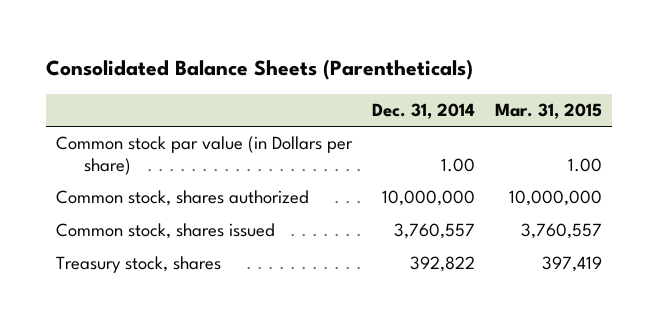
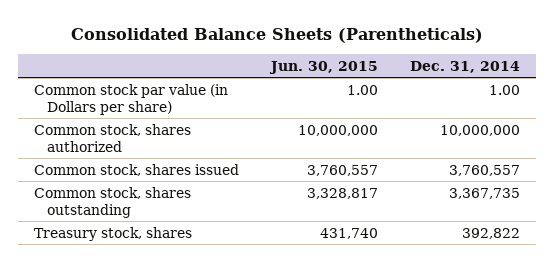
[494,102,602,119] Mar. 31, 2015 -> none
none -> [269,60,379,74] Jun. 30, 2015
none -> [34,186,192,218] Common stock, shares outstanding

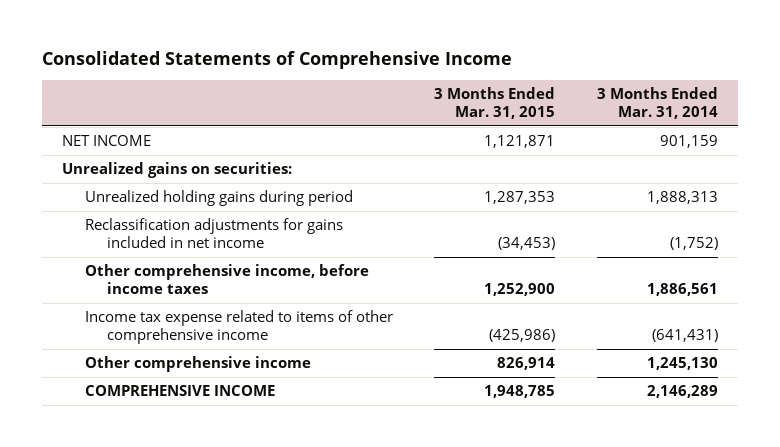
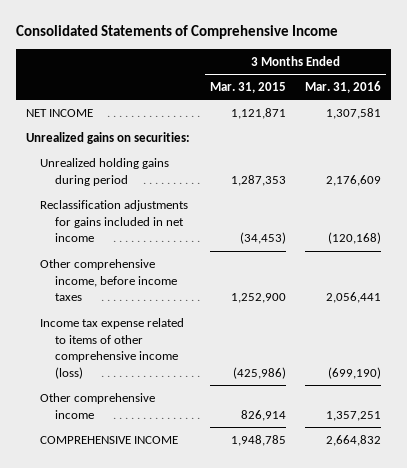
[596,87,718,120] 3 Months Ended Mar. 31, 2014 -> none
none -> [305,81,382,94] Mar. 31, 2016
[84,310,393,345] Income tax expense related to items of other comprehensive income -> [40,317,185,379] Income tax expense related to items of other comprehensive income (loss)

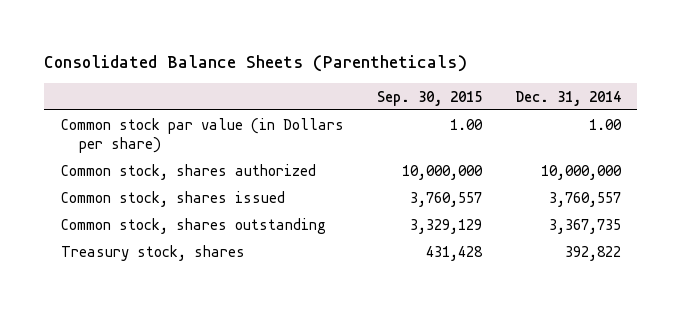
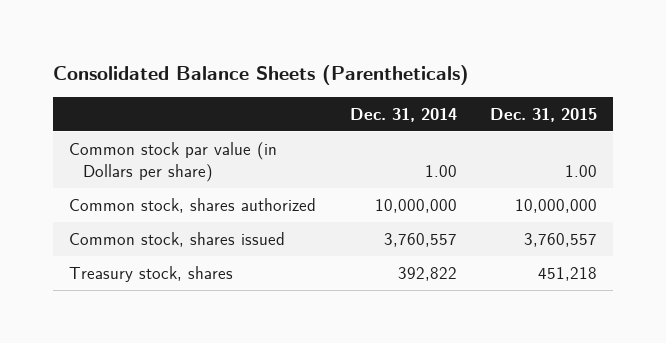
[376,90,482,106] Sep. 30, 2015 -> none
none -> [489,107,597,122] Dec. 31, 2015
[60,217,326,234] Common stock, shares outstanding -> none

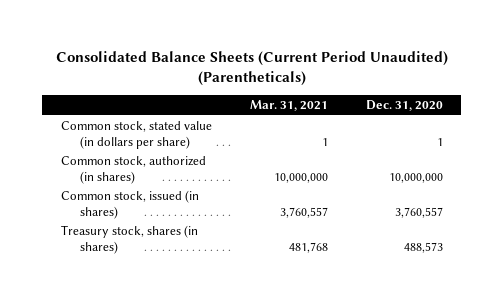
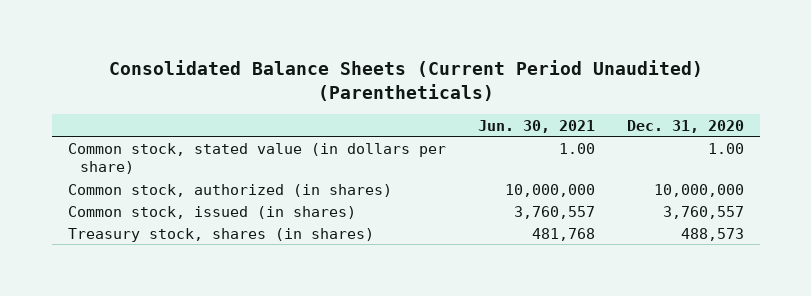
[249,100,328,112] Mar. 31, 2021 -> none
none -> [477,119,595,133] Jun. 30, 2021
[436,137,443,146] 1 -> [707,142,744,154] 1.00

